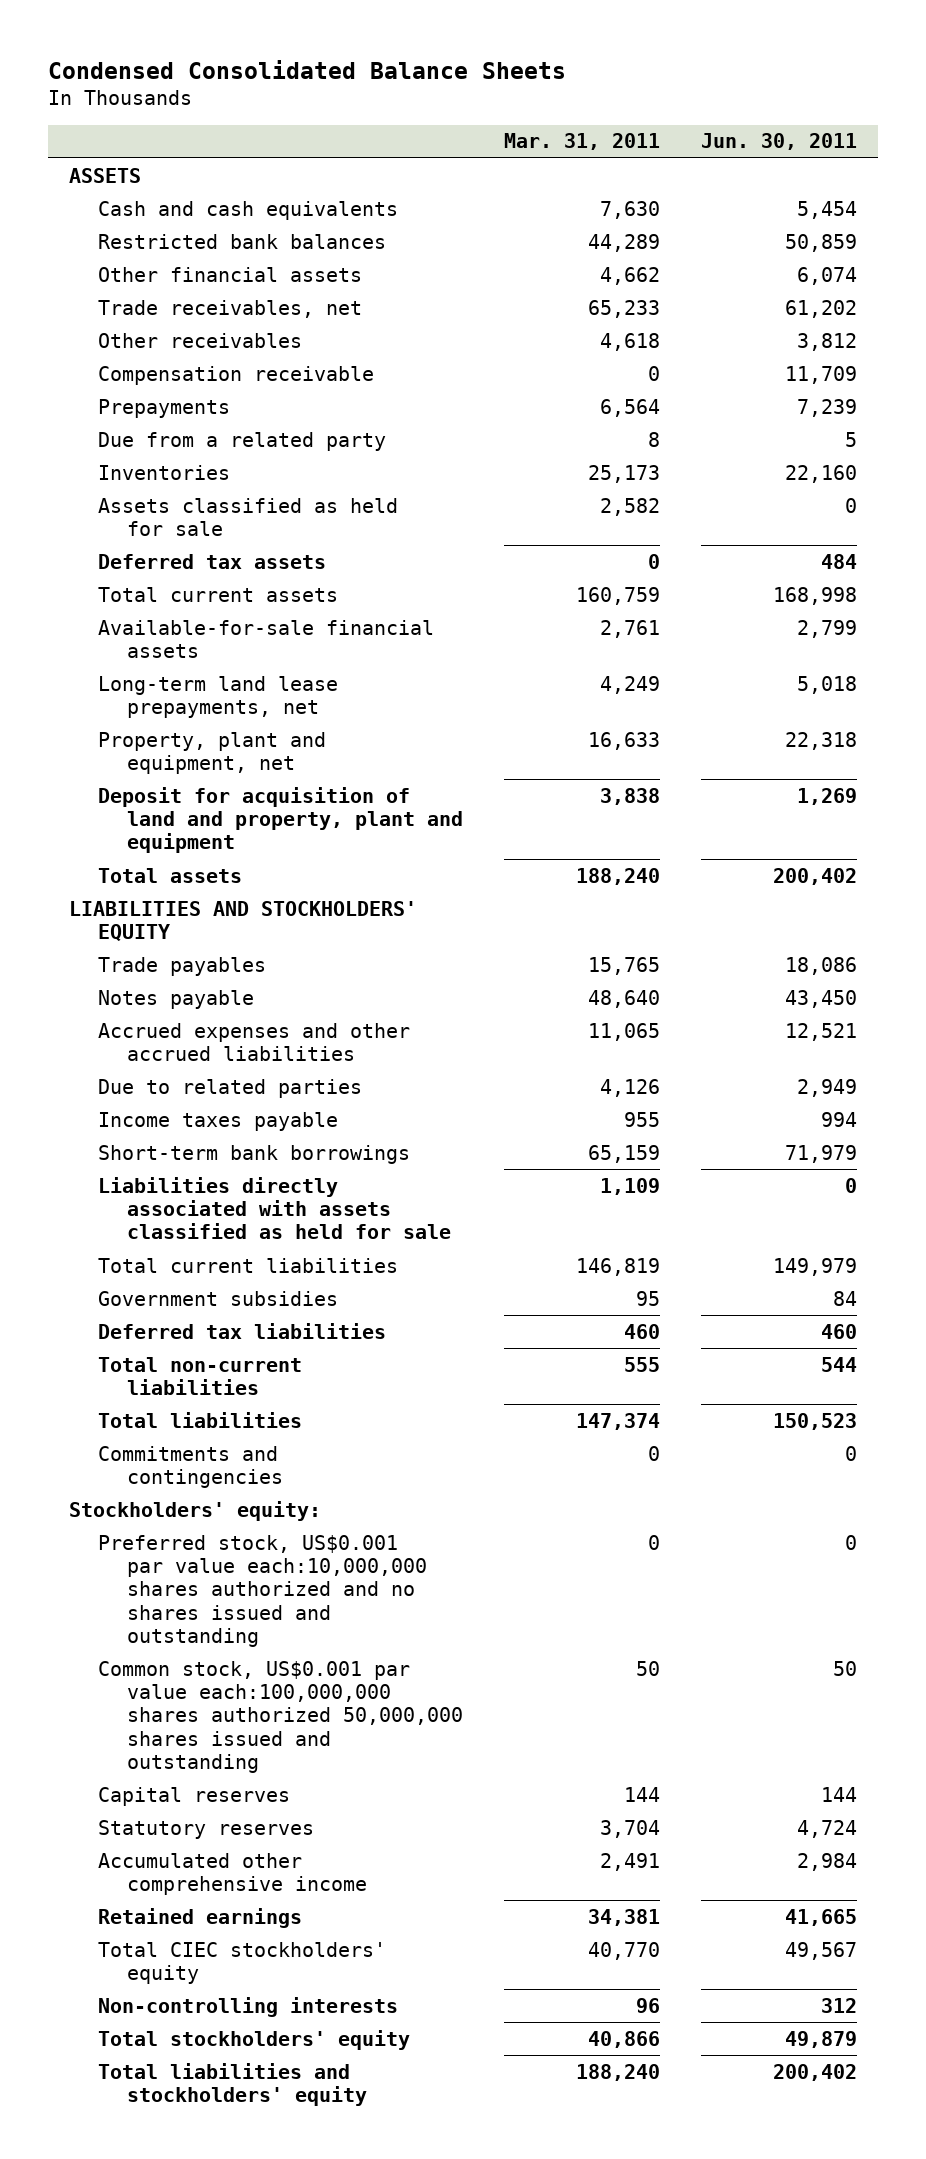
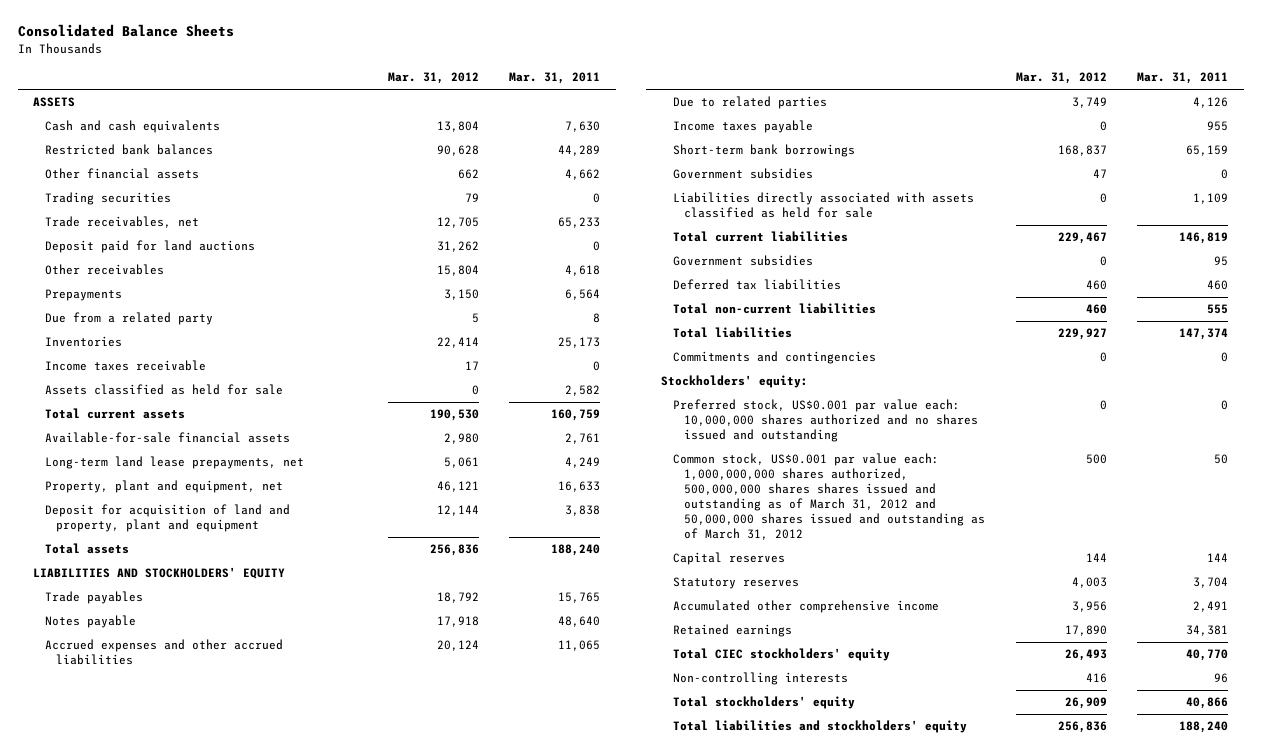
[48,59,567,79] Condensed Consolidated Balance Sheets -> [17,24,234,38] Consolidated Balance Sheets
[701,133,858,151] Jun. 30, 2011 -> none
none -> [387,72,479,85] Mar. 31, 2012
none -> [44,192,171,206] Trading securities
none -> [44,240,255,254] Deposit paid for land auctions
[97,365,374,385] Compensation receivable -> none
none -> [44,360,206,372] Income taxes receivable
[97,553,326,569] Deferred tax assets -> none
none -> [672,168,813,180] Government subsidies
[97,1534,428,1647] Preferred stock, US$0.001 par value each:10,000,000 shares authorized and no shares issued and outstanding -> [672,399,978,443] Preferred stock, US$0.001 par value each: 10,000,000 shares authorized and no shares issued and outstanding
[97,1660,464,1773] Common stock, US$0.001 par value each:100,000,000 shares authorized 50,000,000 shares issued and outstanding -> [672,453,985,540] Common stock, US$0.001 par value each: 1,000,000,000 shares authorized, 500,000,000 shares shares issued and outstanding as of March 31, 2012 and 50,000,000 shares issued and outstanding as of March 31, 2012

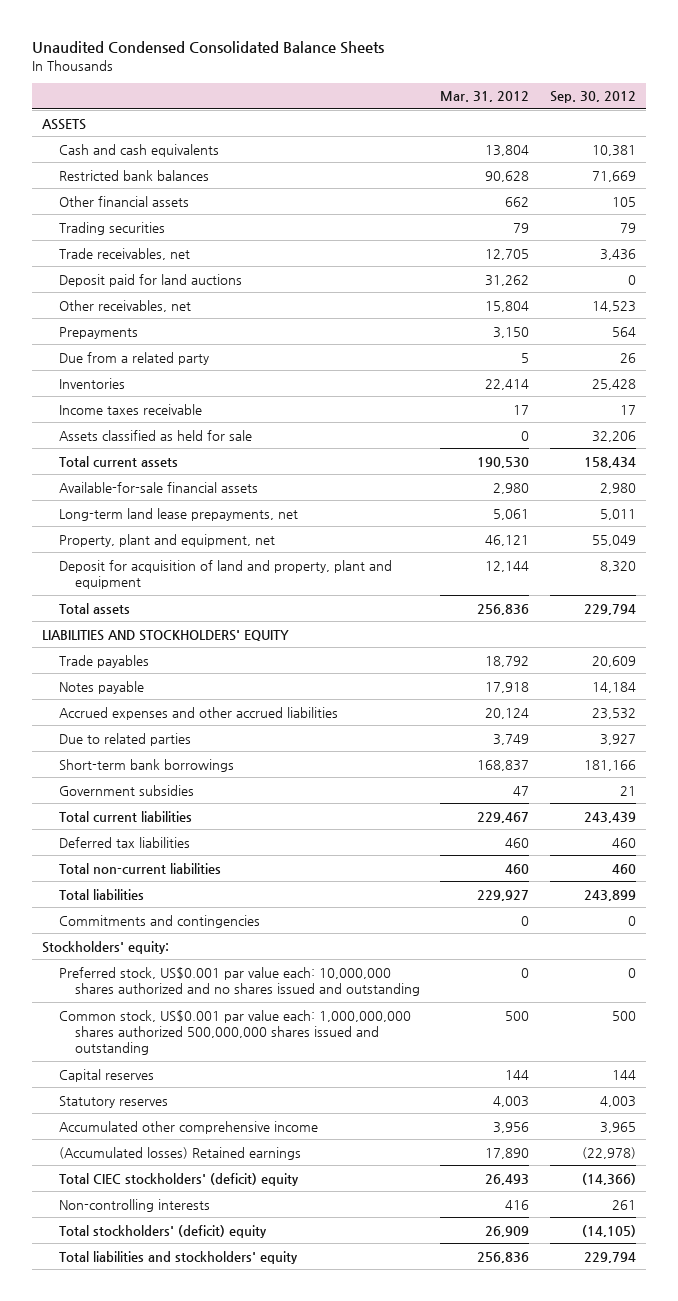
[17,24,234,38] Consolidated Balance Sheets -> [31,41,384,55] Unaudited Condensed Consolidated Balance Sheets
[509,72,601,85] Mar. 31, 2011 -> none
none -> [549,91,636,104] Sep. 30, 2012
[44,264,164,276] Other receivables -> [58,299,191,312] Other receivables, net
[672,120,813,134] Income taxes payable -> none
[672,192,974,219] Liabilities directly associated with assets classified as held for sale -> none
[672,255,813,267] Government subsidies -> none
[672,453,985,540] Common stock, US$0.001 par value each: 1,000,000,000 shares authorized, 500,000,000 shares shares issued and outstanding as of March 31, 2012 and 50,000,000 shares issued and outstanding as of March 31, 2012 -> [58,1009,411,1056] Common stock, US$0.001 par value each: 1,000,000,000 shares authorized 500,000,000 shares issued and outstanding
[672,624,792,638] Retained earnings -> [58,1146,301,1160] (Accumulated losses) Retained earnings
[672,648,890,662] Total CIEC stockholders' equity -> [58,1172,299,1186] Total CIEC stockholders' (deficit) equity
[672,696,855,710] Total stockholders' equity -> [58,1224,267,1238] Total stockholders' (deficit) equity

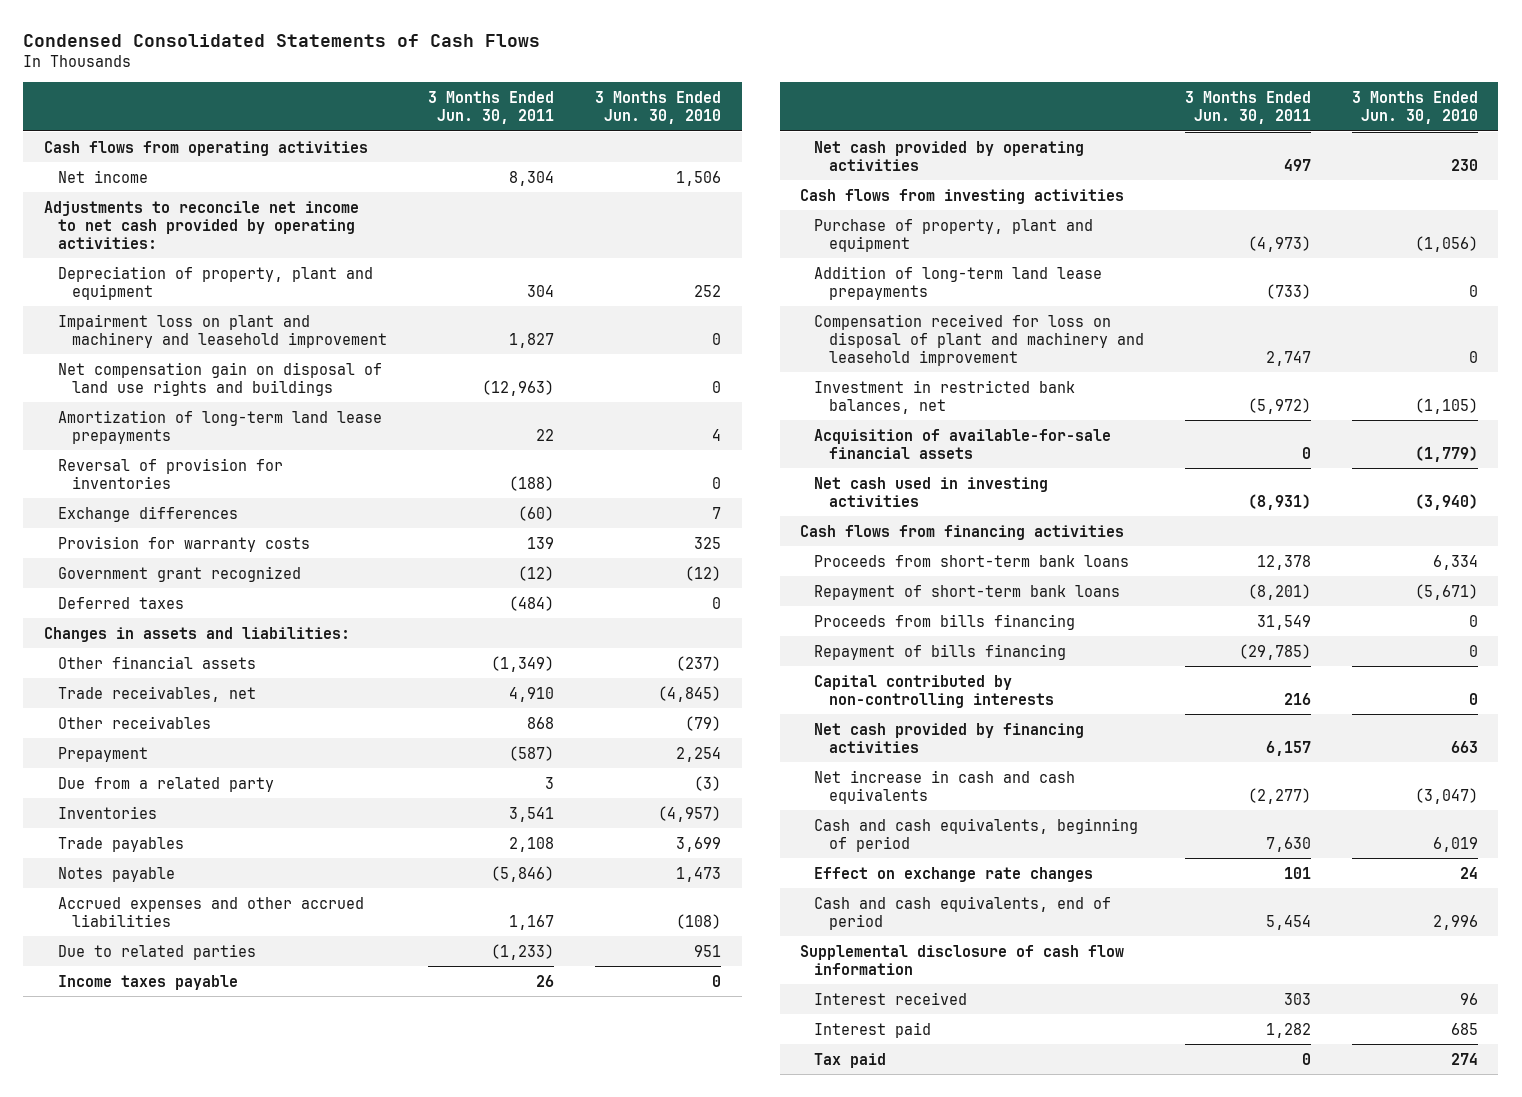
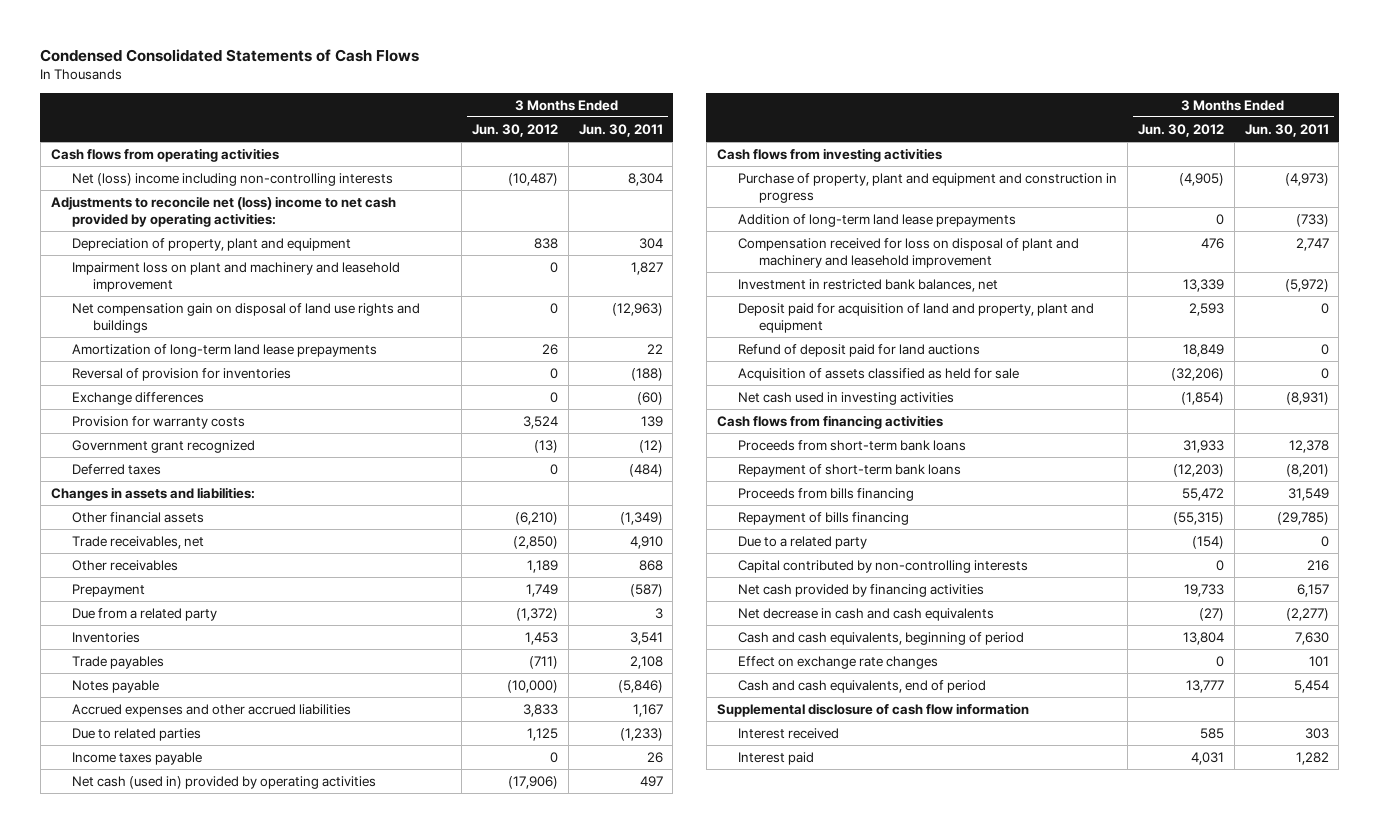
[595,91,722,125] 3 Months Ended Jun. 30, 2010 -> none
none -> [471,123,558,137] Jun. 30, 2012
[58,169,149,183] Net income -> [72,172,394,186] Net (loss) income including non-controlling interests
[43,200,359,249] Adjustments to reconcile net income to net cash provided by operating activities: -> [50,195,396,227] Adjustments to reconcile net (loss) income to net cash provided by operating activities:
[814,140,1085,171] Net cash provided by operating activities -> [72,775,377,789] Net cash (used in) provided by operating activities
[814,218,1094,252] Purchase of property, plant and equipment -> [738,172,1118,203] Purchase of property, plant and equipment and construction in progress
none -> [738,302,1095,333] Deposit paid for acquisition of land and property, plant and equipment
none -> [738,343,981,357] Refund of deposit paid for land auctions
[814,428,1112,459] Acquisition of available-for-sale financial assets -> [738,367,1020,381] Acquisition of assets classified as held for sale
none -> [738,535,868,549] Due to a related party
[814,769,1076,804] Net increase in cash and cash equivalents -> [738,607,995,621] Net decrease in cash and cash equivalents
[814,1052,887,1068] Tax paid -> none

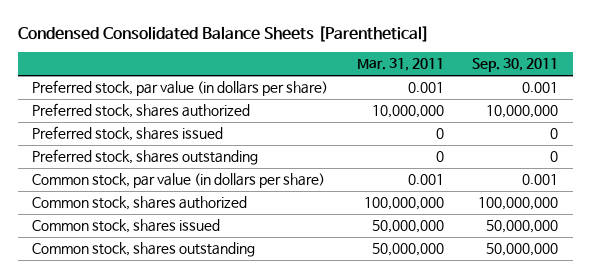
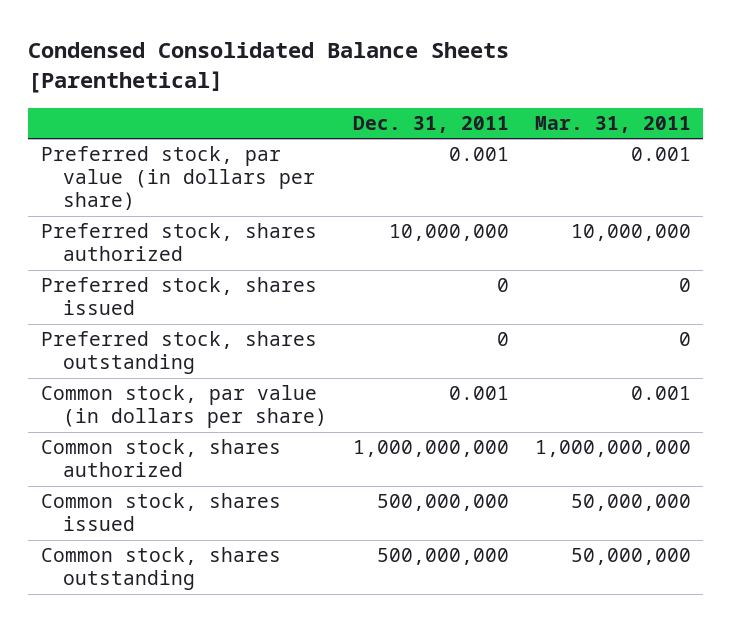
[472,58,559,73] Sep. 30, 2011 -> none
none -> [352,115,509,133] Dec. 31, 2011
[363,197,444,211] 100,000,000 -> [534,440,691,458] 1,000,000,000

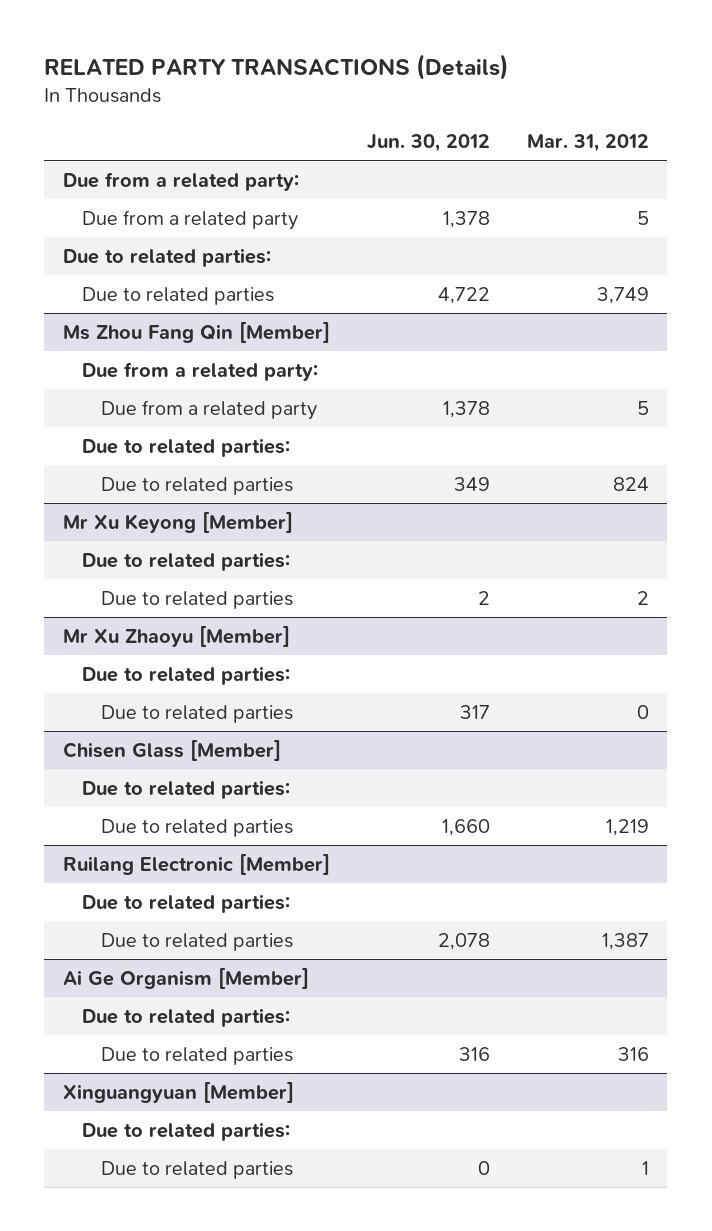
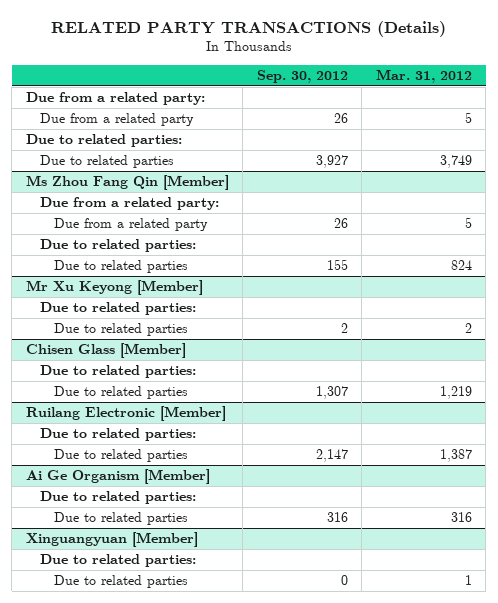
[366,134,490,153] Jun. 30, 2012 -> none
none -> [256,69,348,83] Sep. 30, 2012
[62,625,290,647] Mr Xu Zhaoyu [Member] -> none
[81,665,290,685] Due to related parties: -> none
[100,704,293,723] Due to related parties -> none

